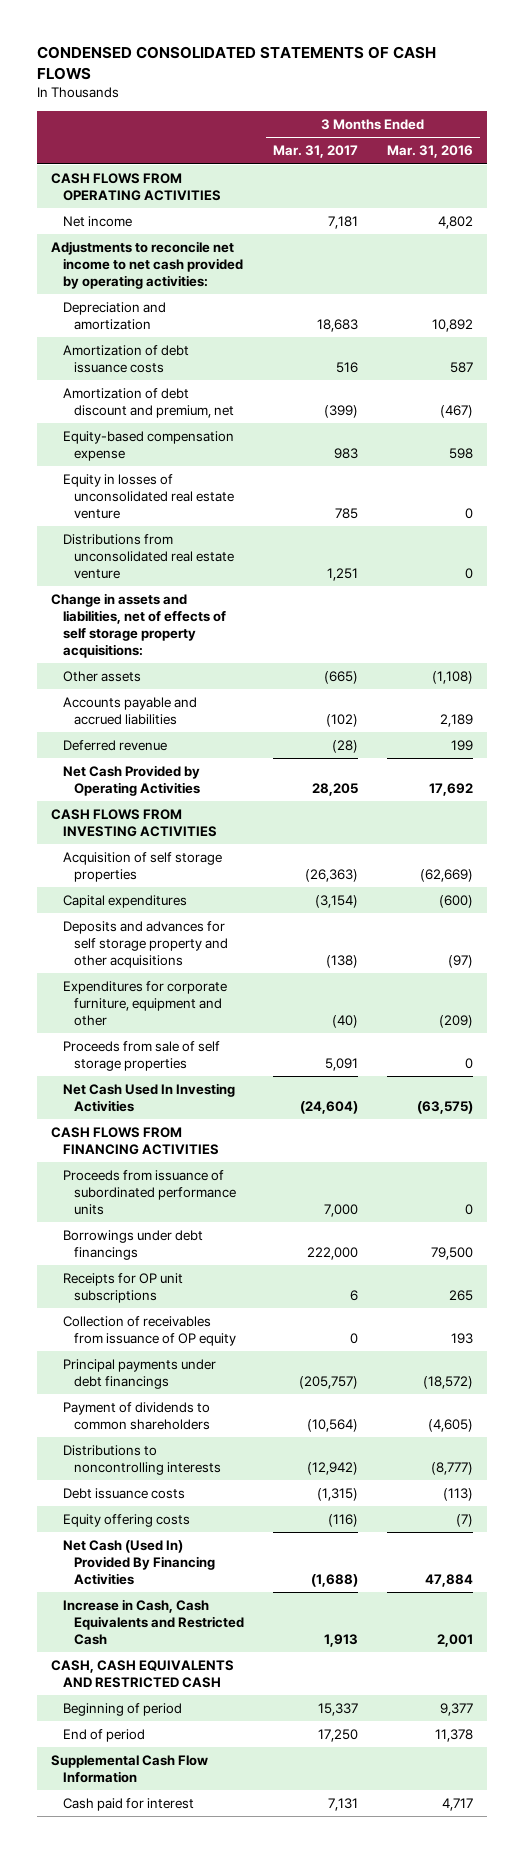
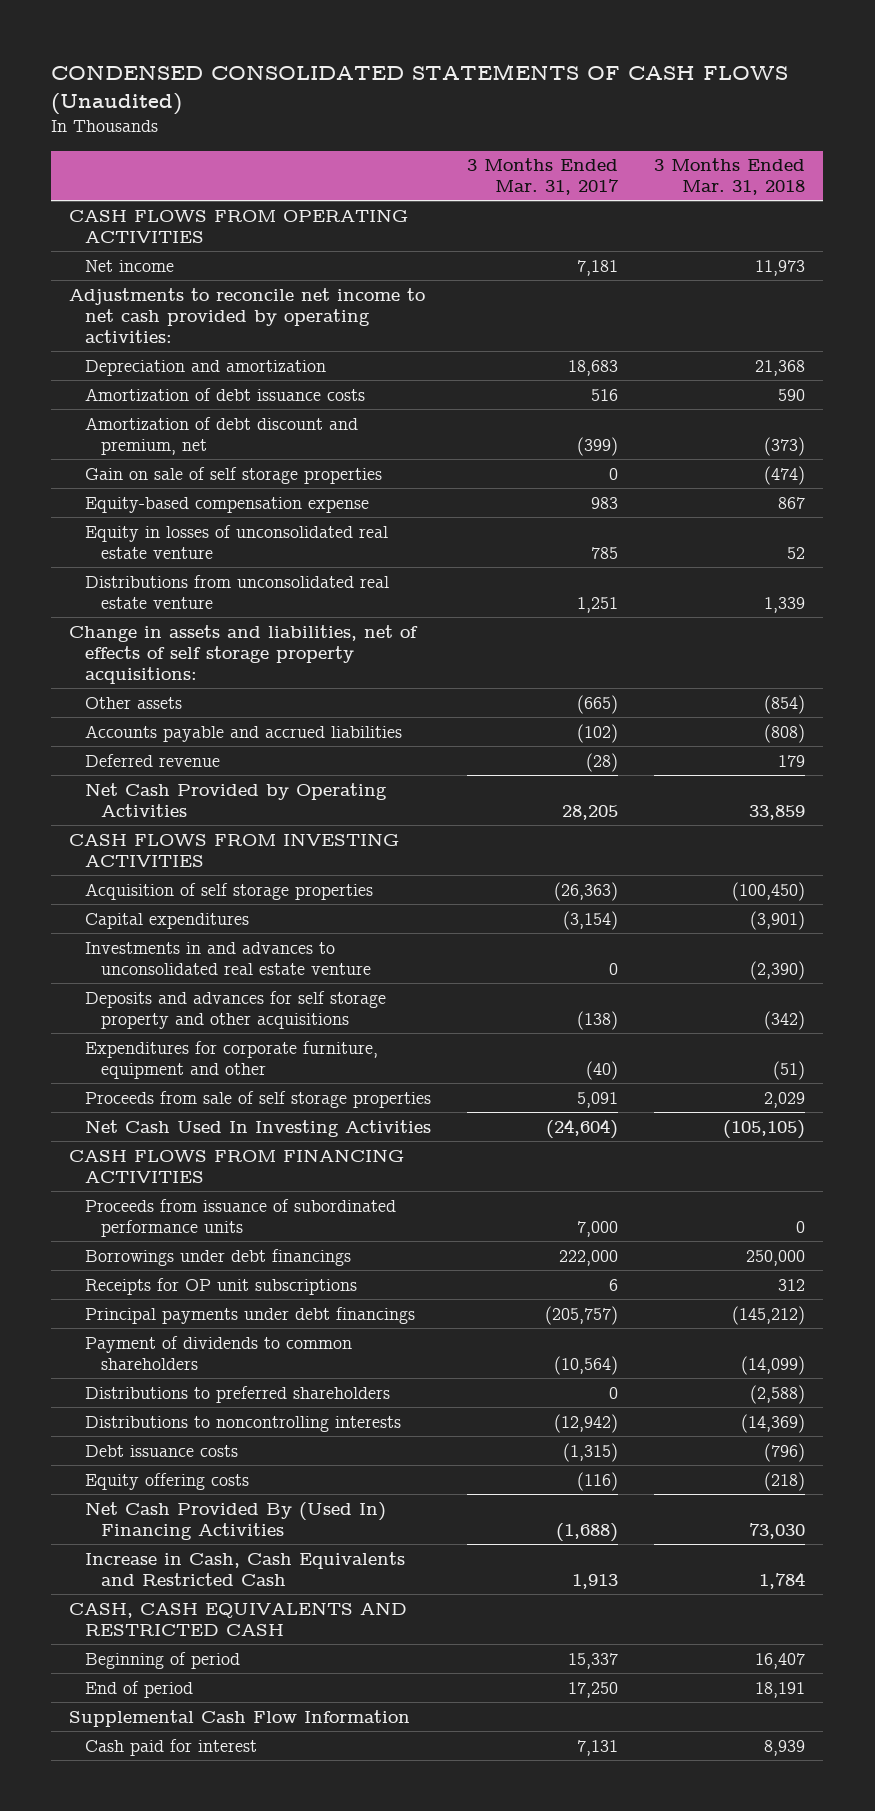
[36,45,436,81] CONDENSED CONSOLIDATED STATEMENTS OF CASH FLOWS -> [51,63,789,115] CONDENSED CONSOLIDATED STATEMENTS OF CASH FLOWS (Unaudited)
[386,145,473,159] Mar. 31, 2016 -> none
none -> [654,158,806,196] 3 Months Ended Mar. 31, 2018
none -> [85,466,383,484] Gain on sale of self storage properties
none -> [85,941,371,975] Investments in and advances to unconsolidated real estate venture
[62,1316,237,1347] Collection of receivables from issuance of OP equity -> none
none -> [85,1385,391,1403] Distributions to preferred shareholders
[62,1540,216,1586] Net Cash (Used In) Provided By Financing Activities -> [85,1501,387,1540] Net Cash Provided By (Used In) Financing Activities

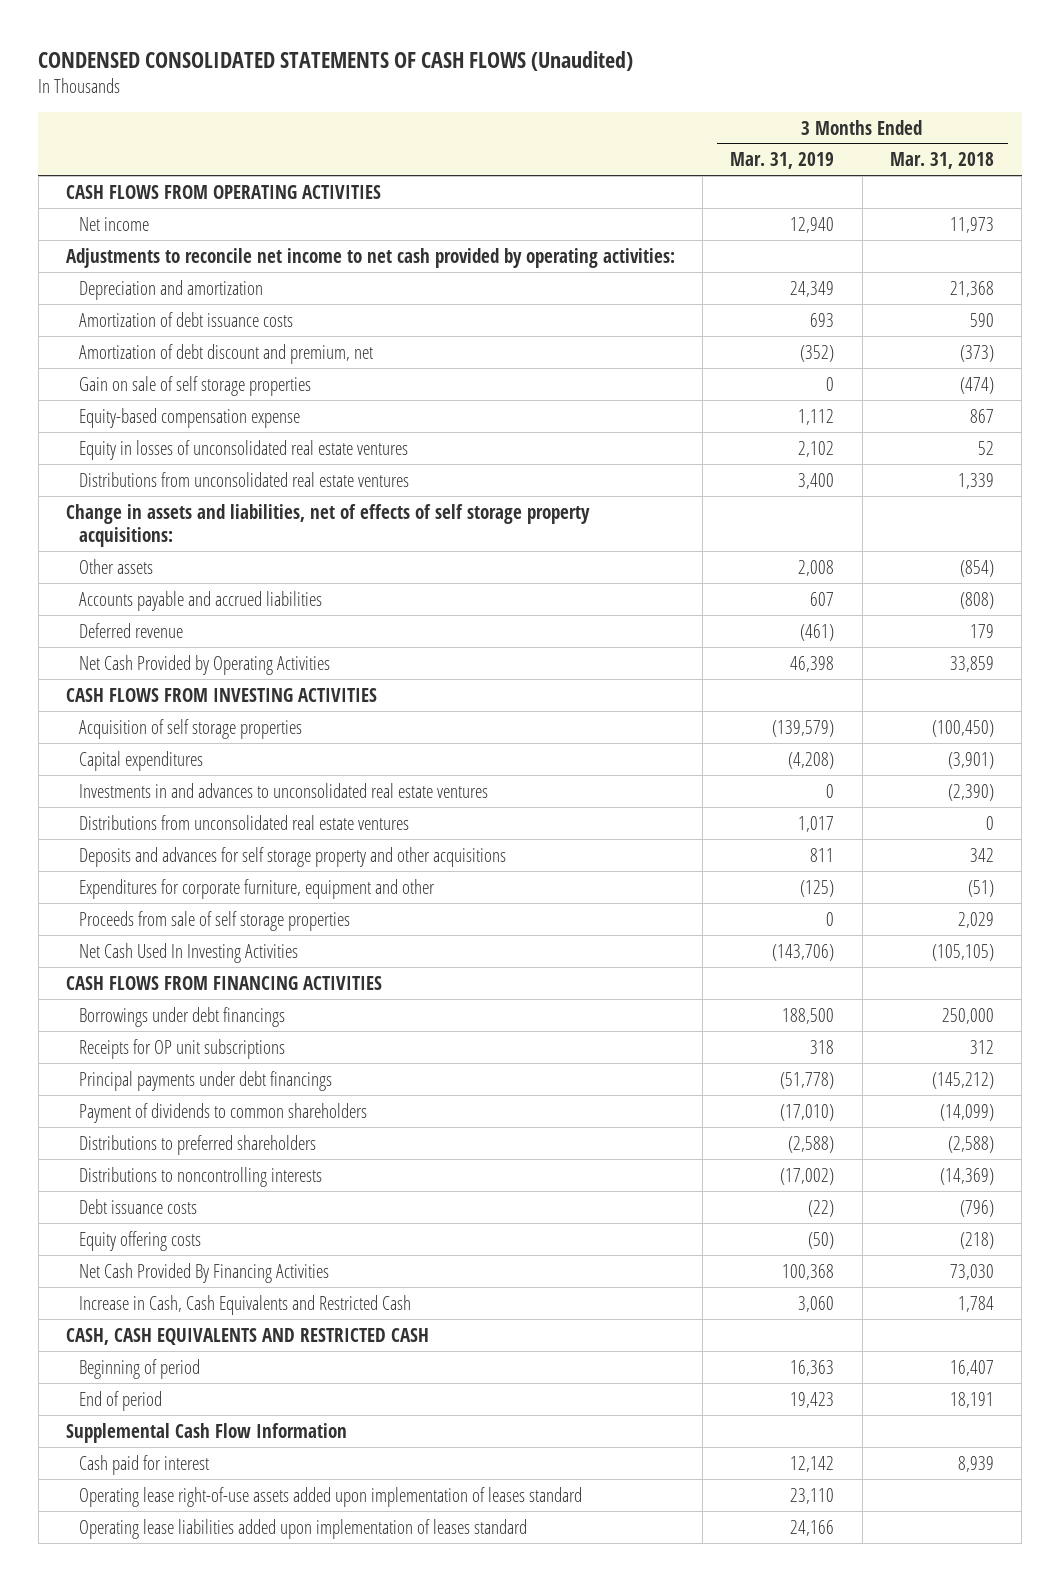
[467,158,620,196] 3 Months Ended Mar. 31, 2017 -> none
none -> [730,152,835,170] Mar. 31, 2019
[85,524,389,559] Equity in losses of unconsolidated real estate venture -> [79,439,409,460] Equity in losses of unconsolidated real estate ventures
[85,574,390,609] Distributions from unconsolidated real estate venture -> [79,471,410,487] Distributions from unconsolidated real estate ventures
[85,941,371,975] Investments in and advances to unconsolidated real estate venture -> [79,782,489,798] Investments in and advances to unconsolidated real estate ventures
none -> [79,814,410,830] Distributions from unconsolidated real estate ventures
[764,1010,806,1030] (342) -> [970,847,995,862] 342
[85,1198,397,1237] Proceeds from issuance of subordinated performance units -> none
[85,1501,387,1540] Net Cash Provided By (Used In) Financing Activities -> [79,1262,330,1283] Net Cash Provided By Financing Activities
none -> [79,1486,583,1507] Operating lease right-of-use assets added upon implementation of leases standard
none -> [79,1518,528,1539] Operating lease liabilities added upon implementation of leases standard

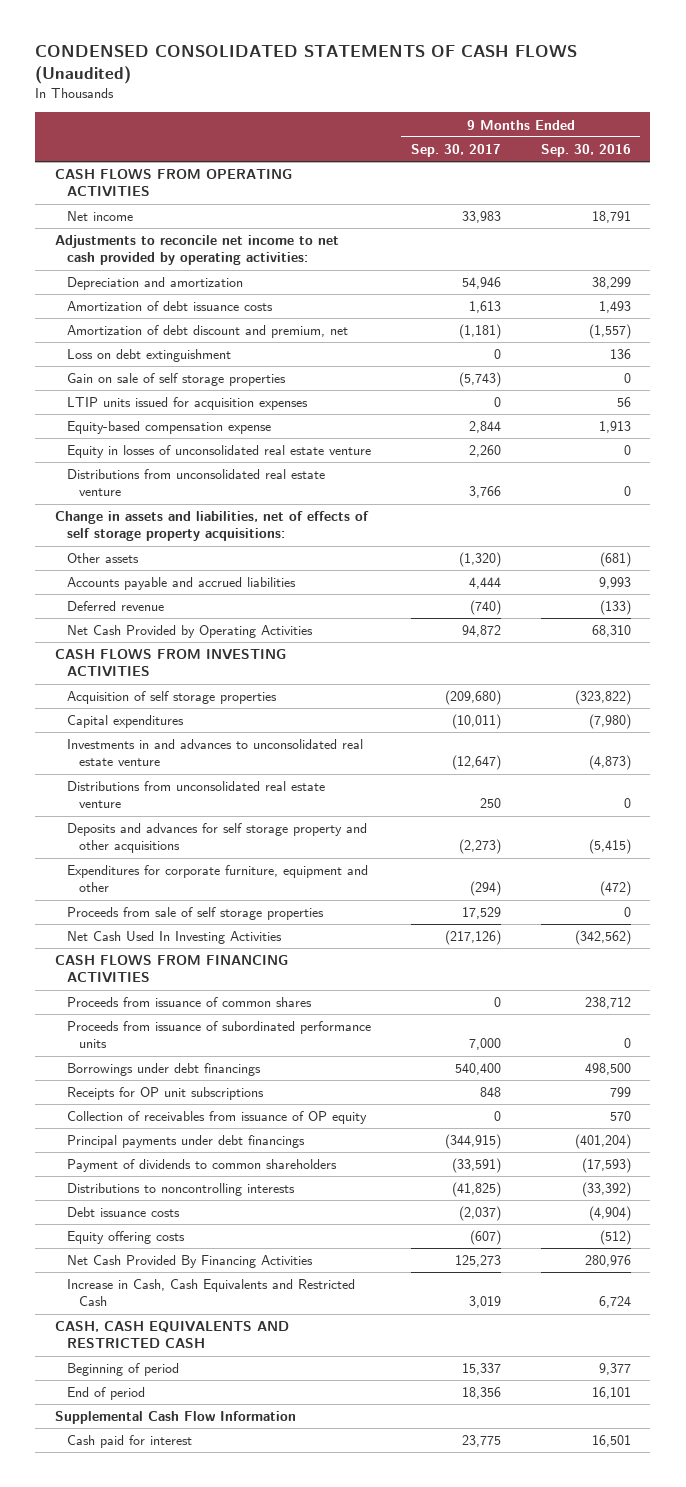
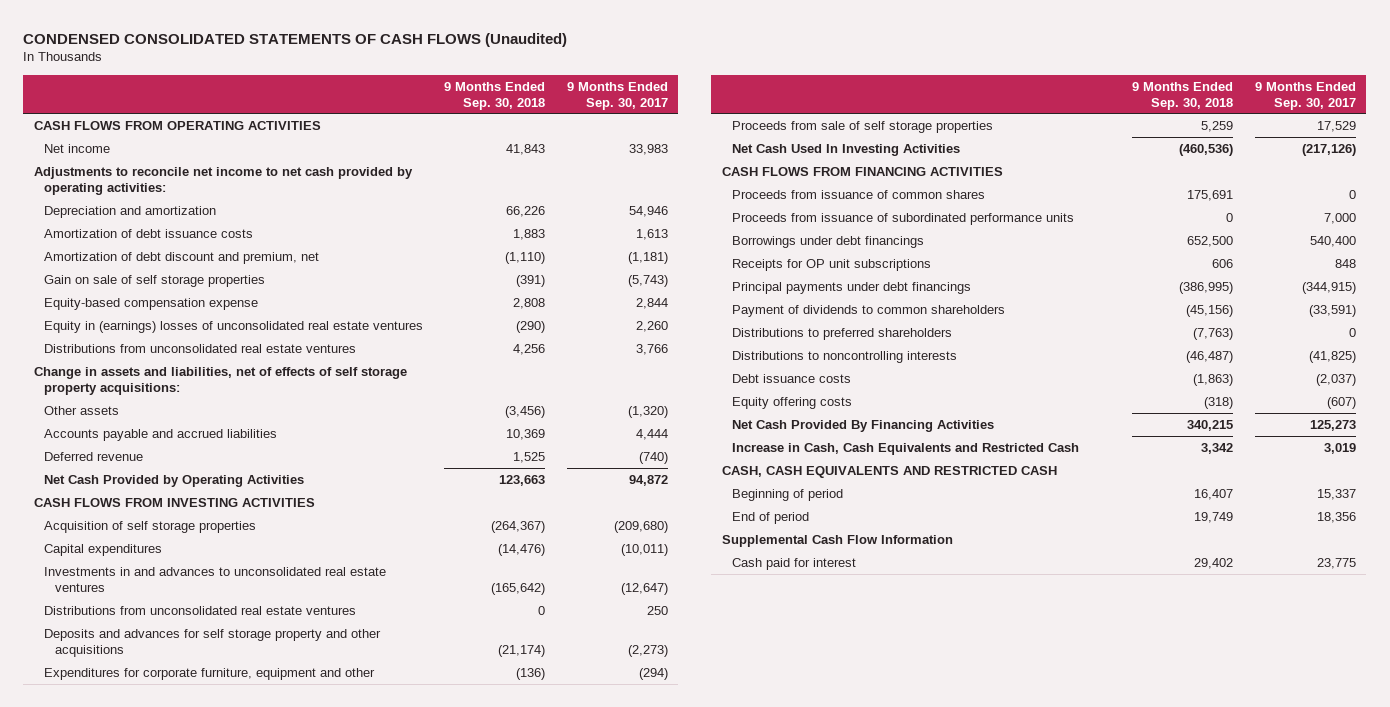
[540,144,631,158] Sep. 30, 2016 -> none
none -> [444,81,546,110] 9 Months Ended Sep. 30, 2018
[66,349,231,363] Loss on debt extinguishment -> none
[66,397,308,411] LTIP units issued for acquisition expenses -> none
[66,445,371,459] Equity in losses of unconsolidated real estate venture -> [44,320,424,333] Equity in (earnings) losses of unconsolidated real estate ventures
[66,469,325,497] Distributions from unconsolidated real estate venture -> [44,343,357,353] Distributions from unconsolidated real estate ventures
[66,739,363,767] Investments in and advances to unconsolidated real estate venture -> [44,566,387,593] Investments in and advances to unconsolidated real estate ventures
[66,781,325,809] Distributions from unconsolidated real estate venture -> [44,605,357,615] Distributions from unconsolidated real estate ventures
[66,1111,367,1125] Collection of receivables from issuance of OP equity -> none
none -> [732,327,953,340] Distributions to preferred shareholders

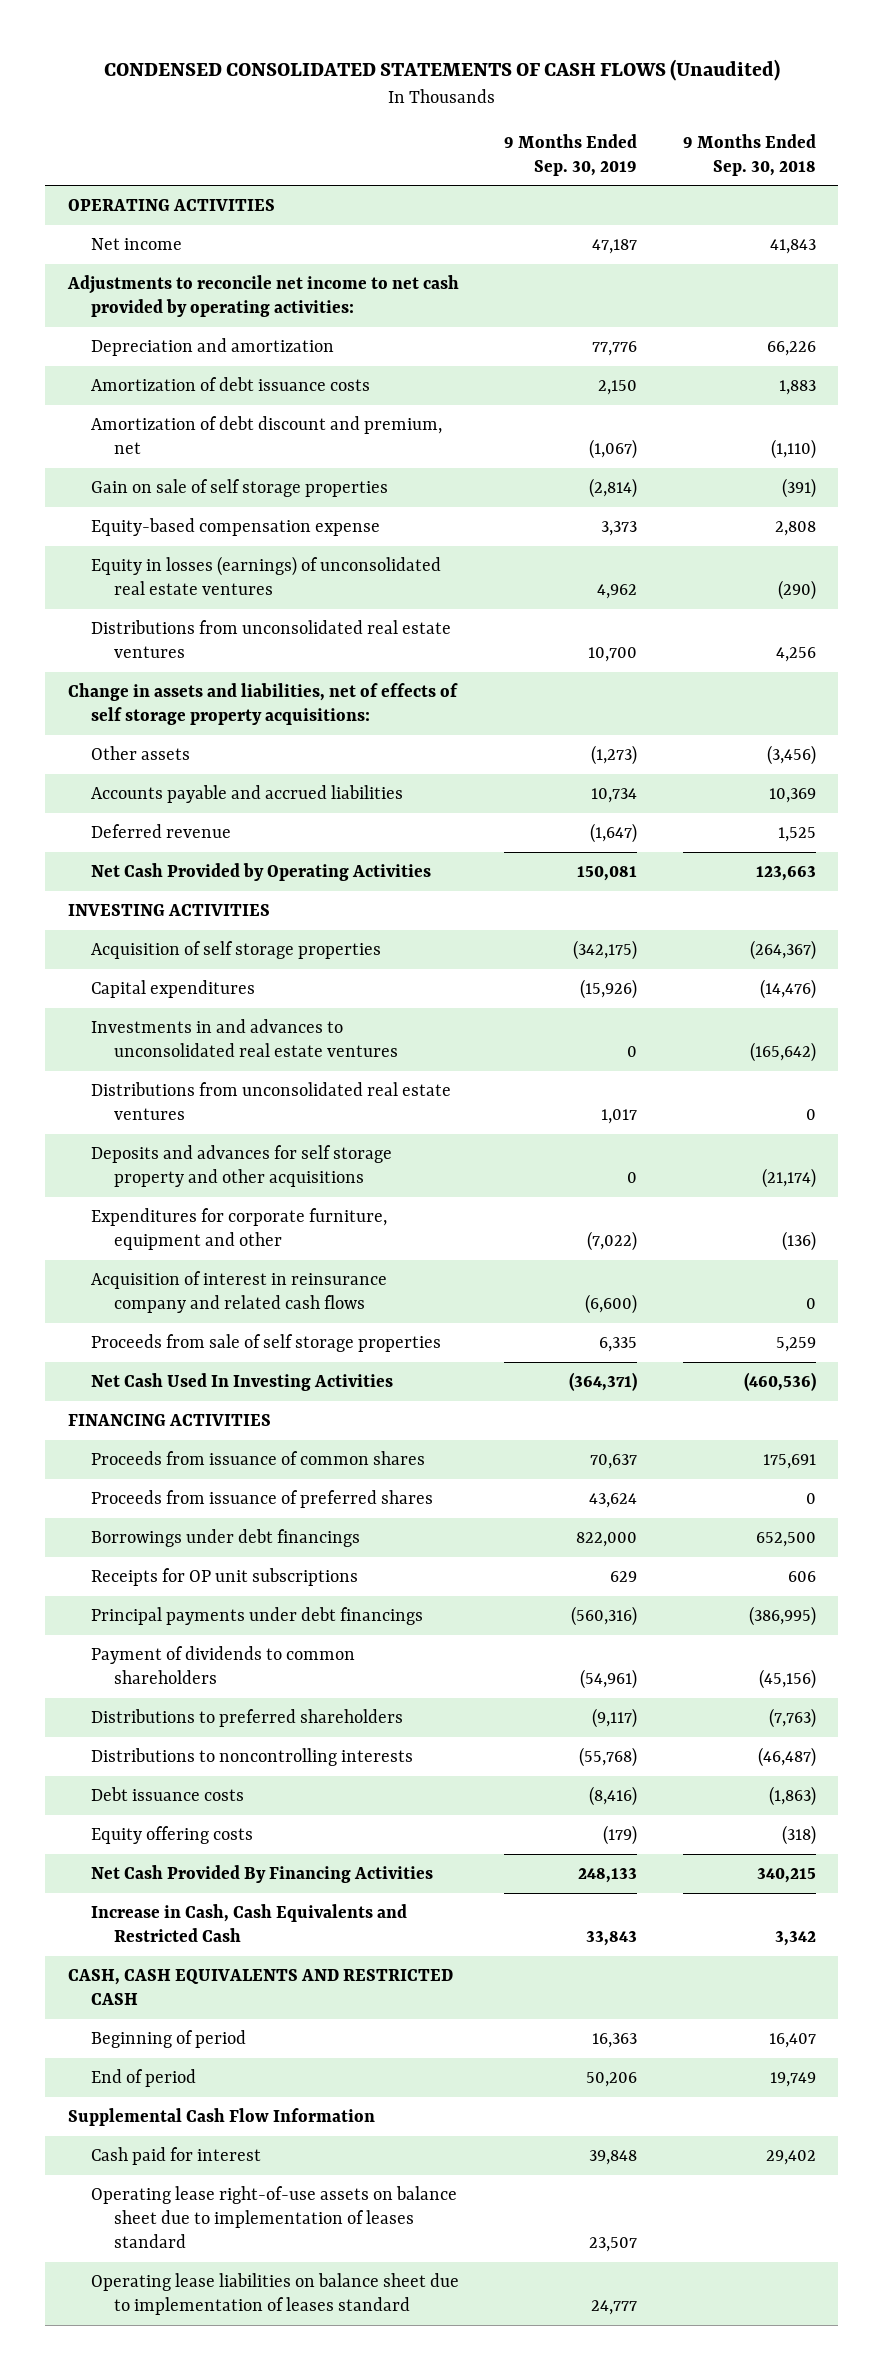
[566,81,668,110] 9 Months Ended Sep. 30, 2017 -> none
none -> [504,133,638,176] 9 Months Ended Sep. 30, 2019
[33,120,321,130] CASH FLOWS FROM OPERATING ACTIVITIES -> [67,199,275,212] OPERATING ACTIVITIES
[44,320,424,333] Equity in (earnings) losses of unconsolidated real estate ventures -> [90,556,441,596] Equity in losses (earnings) of unconsolidated real estate ventures
[33,497,315,507] CASH FLOWS FROM INVESTING ACTIVITIES -> [67,904,270,917] INVESTING ACTIVITIES
none -> [90,1271,387,1314] Acquisition of interest in reinsurance company and related cash flows
[721,166,1003,176] CASH FLOWS FROM FINANCING ACTIVITIES -> [67,1414,271,1427] FINANCING ACTIVITIES
[732,212,1075,225] Proceeds from issuance of subordinated performance units -> none
none -> [90,1490,433,1509] Proceeds from issuance of preferred shares
none -> [90,2186,457,2248] Operating lease right-of-use assets on balance sheet due to implementation of leases standard
none -> [90,2273,459,2316] Operating lease liabilities on balance sheet due to implementation of leases standard

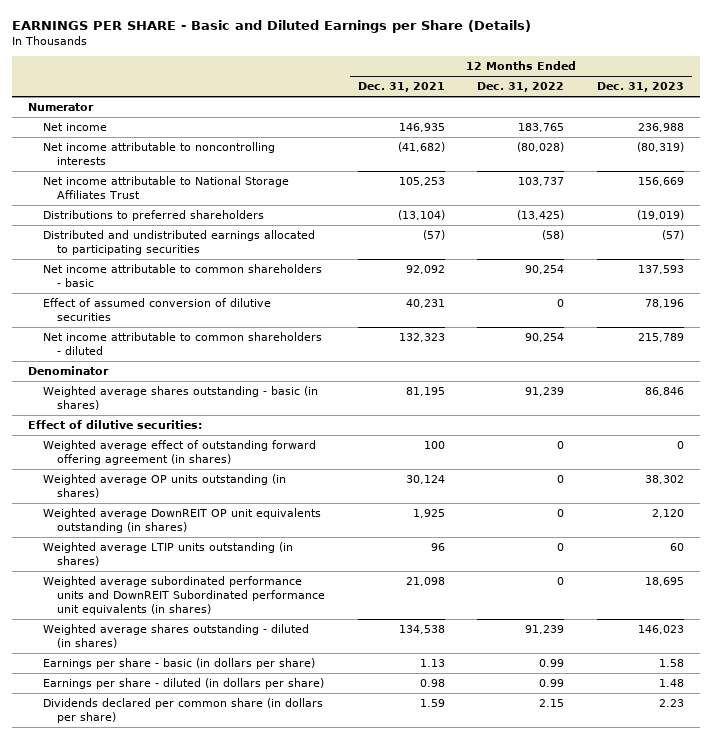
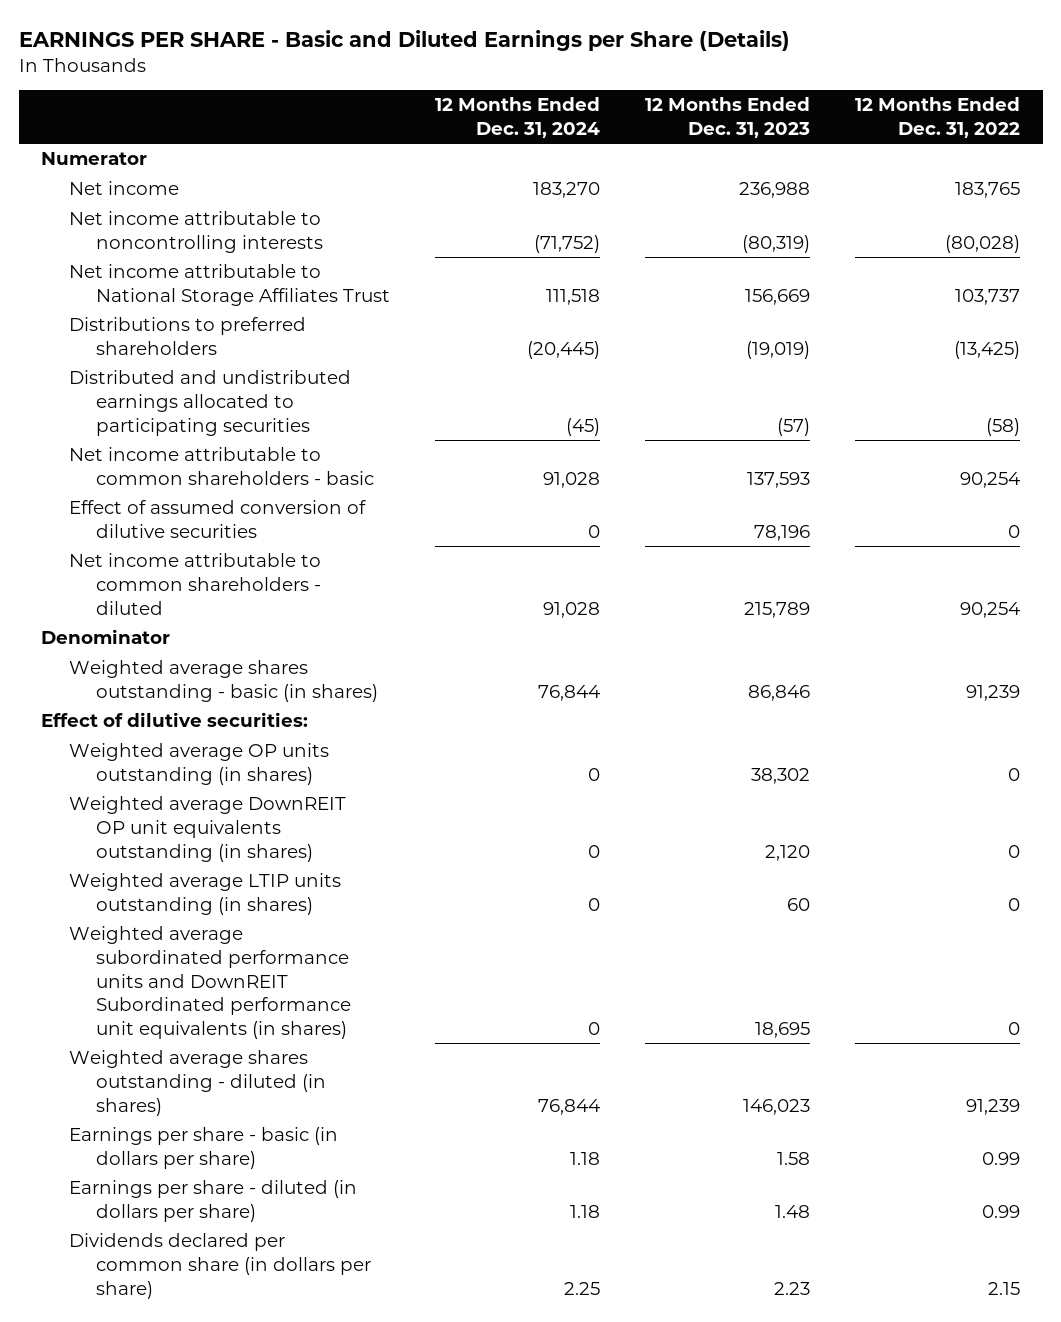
[357,82,445,93] Dec. 31, 2021 -> none
none -> [435,96,601,138] 12 Months Ended Dec. 31, 2024
[42,440,316,466] Weighted average effect of outstanding forward offering agreement (in shares) -> none

